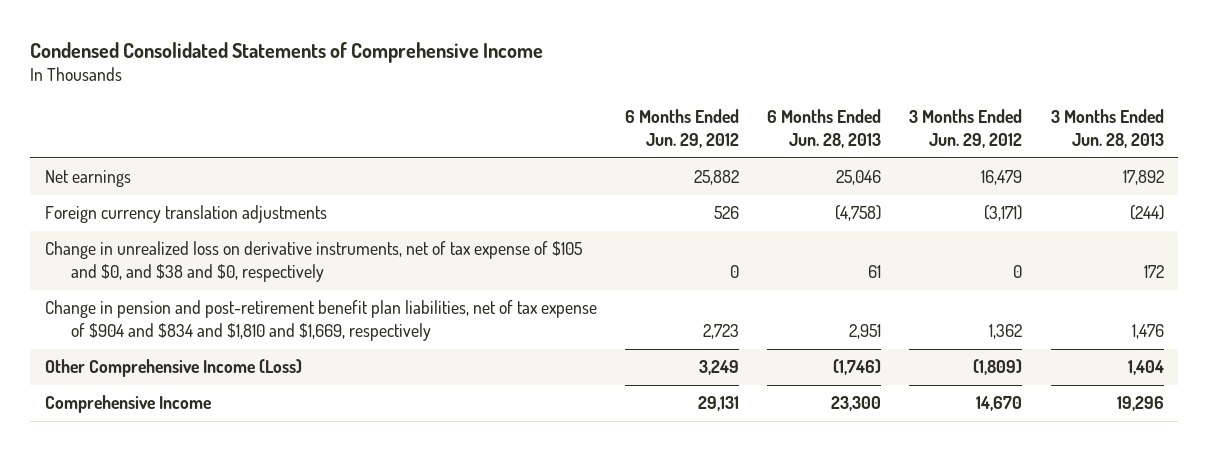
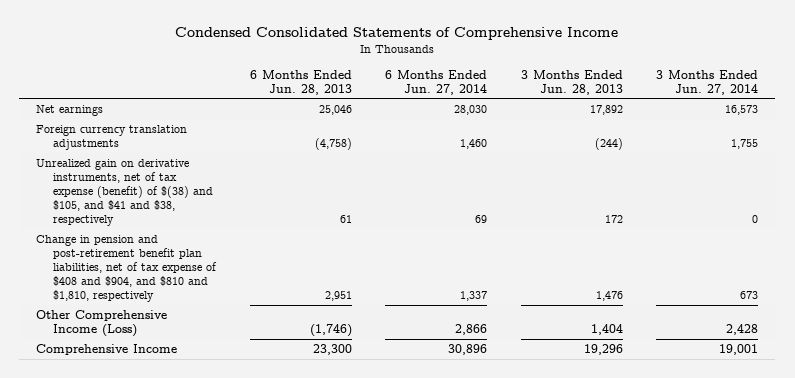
[624,109,739,148] 6 Months Ended Jun. 29, 2012 -> none
[909,109,1023,148] 3 Months Ended Jun. 29, 2012 -> none
none -> [385,69,488,95] 6 Months Ended Jun. 27, 2014
none -> [656,69,759,95] 3 Months Ended Jun. 27, 2014
[44,241,582,282] Change in unrealized loss on derivative instruments, net of tax expense of $105 and $0, and $38 and $0, respectively -> [36,158,213,227] Unrealized gain on derivative instruments, net of tax expense (benefit) of $(38) and $105, and $41 and $38, respectively
[44,300,597,341] Change in pension and post-retirement benefit plan liabilities, net of tax expense of $904 and $834 and $1,810 and $1,669, respectively -> [36,234,217,303] Change in pension and post-retirement benefit plan liabilities, net of tax expense of $408 and $904, and $810 and $1,810, respectively

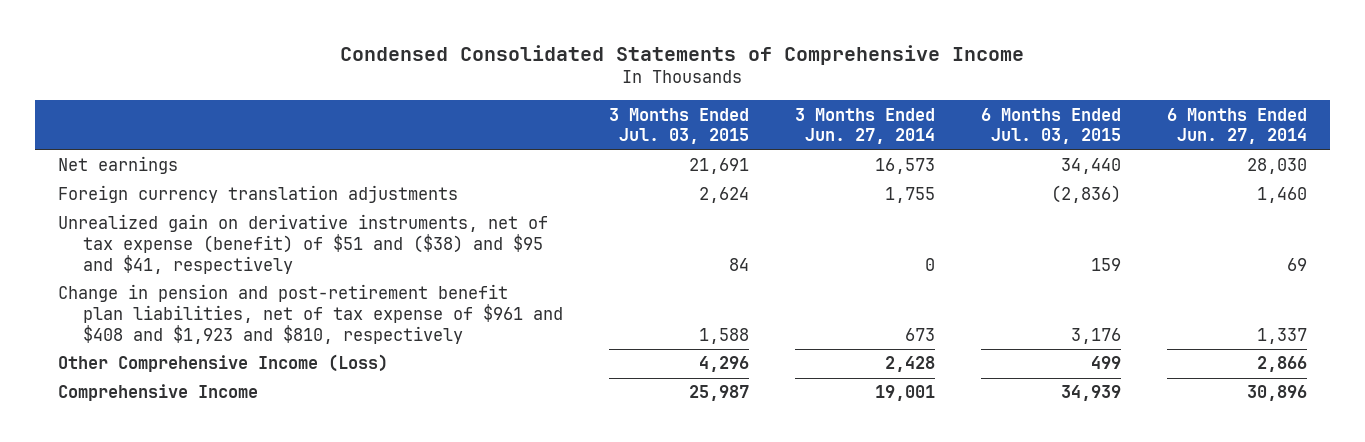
[249,69,352,95] 6 Months Ended Jun. 28, 2013 -> none
[520,69,623,95] 3 Months Ended Jun. 28, 2013 -> none
none -> [608,107,749,145] 3 Months Ended Jul. 03, 2015
none -> [981,107,1122,145] 6 Months Ended Jul. 03, 2015
[36,158,213,227] Unrealized gain on derivative instruments, net of tax expense (benefit) of $(38) and $105, and $41 and $38, respectively -> [57,214,548,274] Unrealized gain on derivative instruments, net of tax expense (benefit) of $51 and ($38) and $95 and $41, respectively
[36,234,217,303] Change in pension and post-retirement benefit plan liabilities, net of tax expense of $408 and $904, and $810 and $1,810, respectively -> [57,284,563,344] Change in pension and post-retirement benefit plan liabilities, net of tax expense of $961 and $408 and $1,923 and $810, respectively

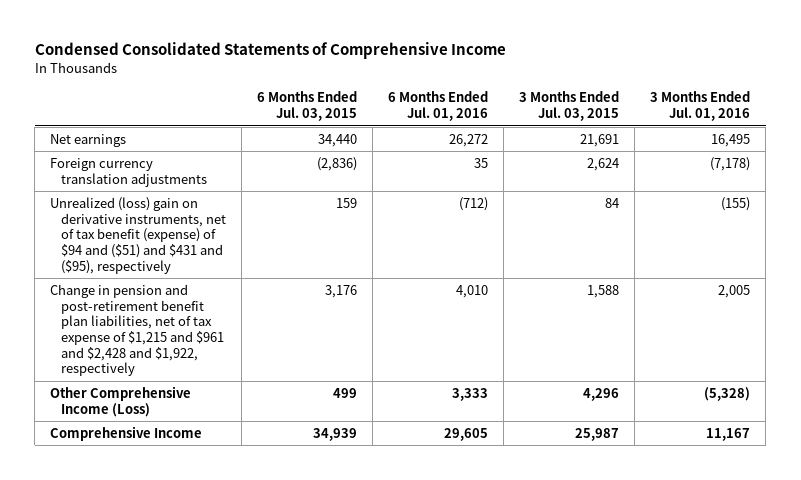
[795,107,936,145] 3 Months Ended Jun. 27, 2014 -> none
[1167,107,1308,145] 6 Months Ended Jun. 27, 2014 -> none
none -> [387,91,488,122] 6 Months Ended Jul. 01, 2016
none -> [650,91,751,122] 3 Months Ended Jul. 01, 2016
[57,214,548,274] Unrealized gain on derivative instruments, net of tax expense (benefit) of $51 and ($38) and $95 and $41, respectively -> [50,196,226,274] Unrealized (loss) gain on derivative instruments, net of tax benefit (expense) of $94 and ($51) and $431 and ($95), respectively
[57,284,563,344] Change in pension and post-retirement benefit plan liabilities, net of tax expense of $961 and $408 and $1,923 and $810, respectively -> [50,283,224,377] Change in pension and post-retirement benefit plan liabilities, net of tax expense of $1,215 and $961 and $2,428 and $1,922, respectively

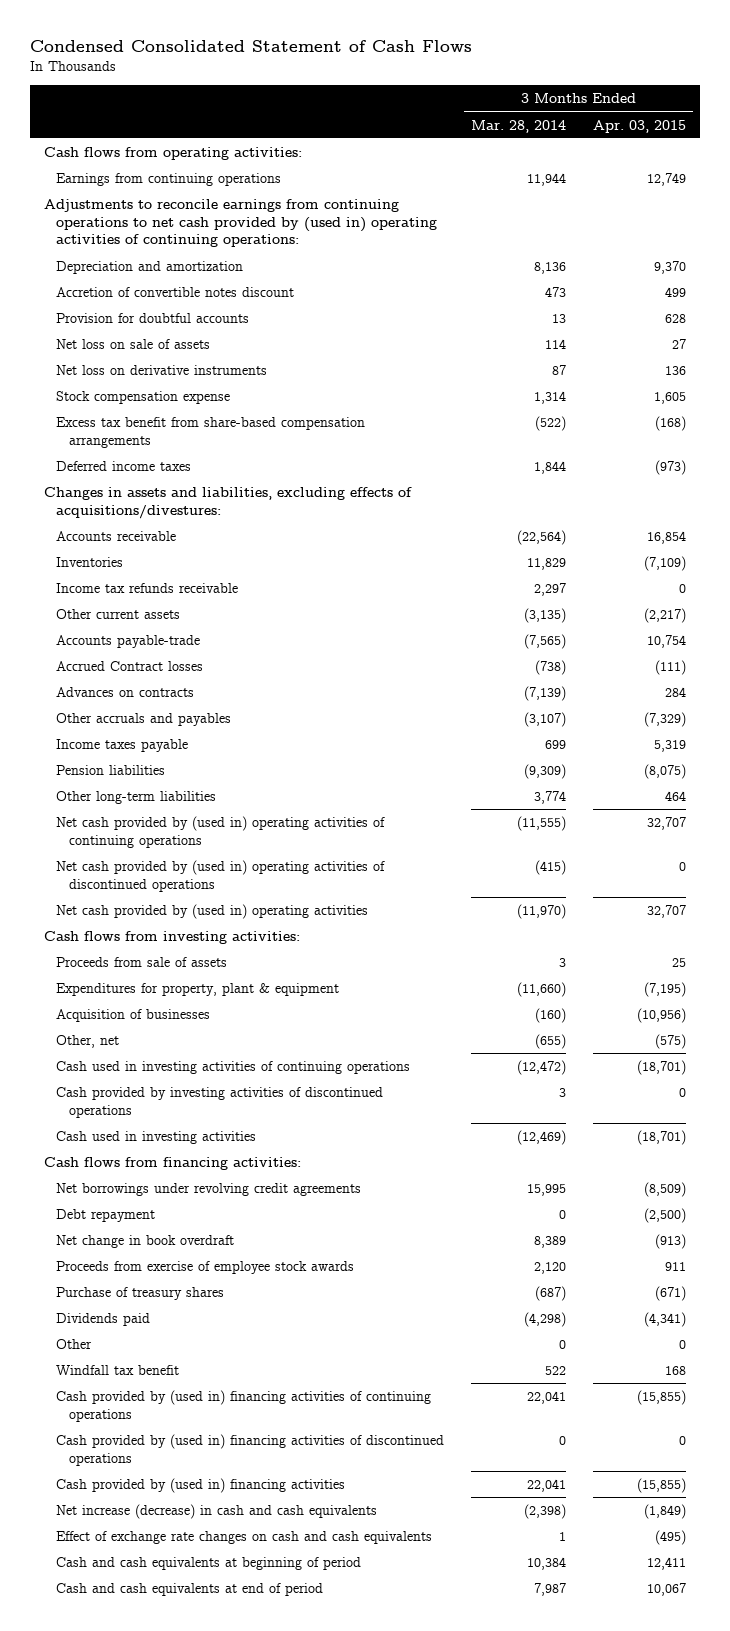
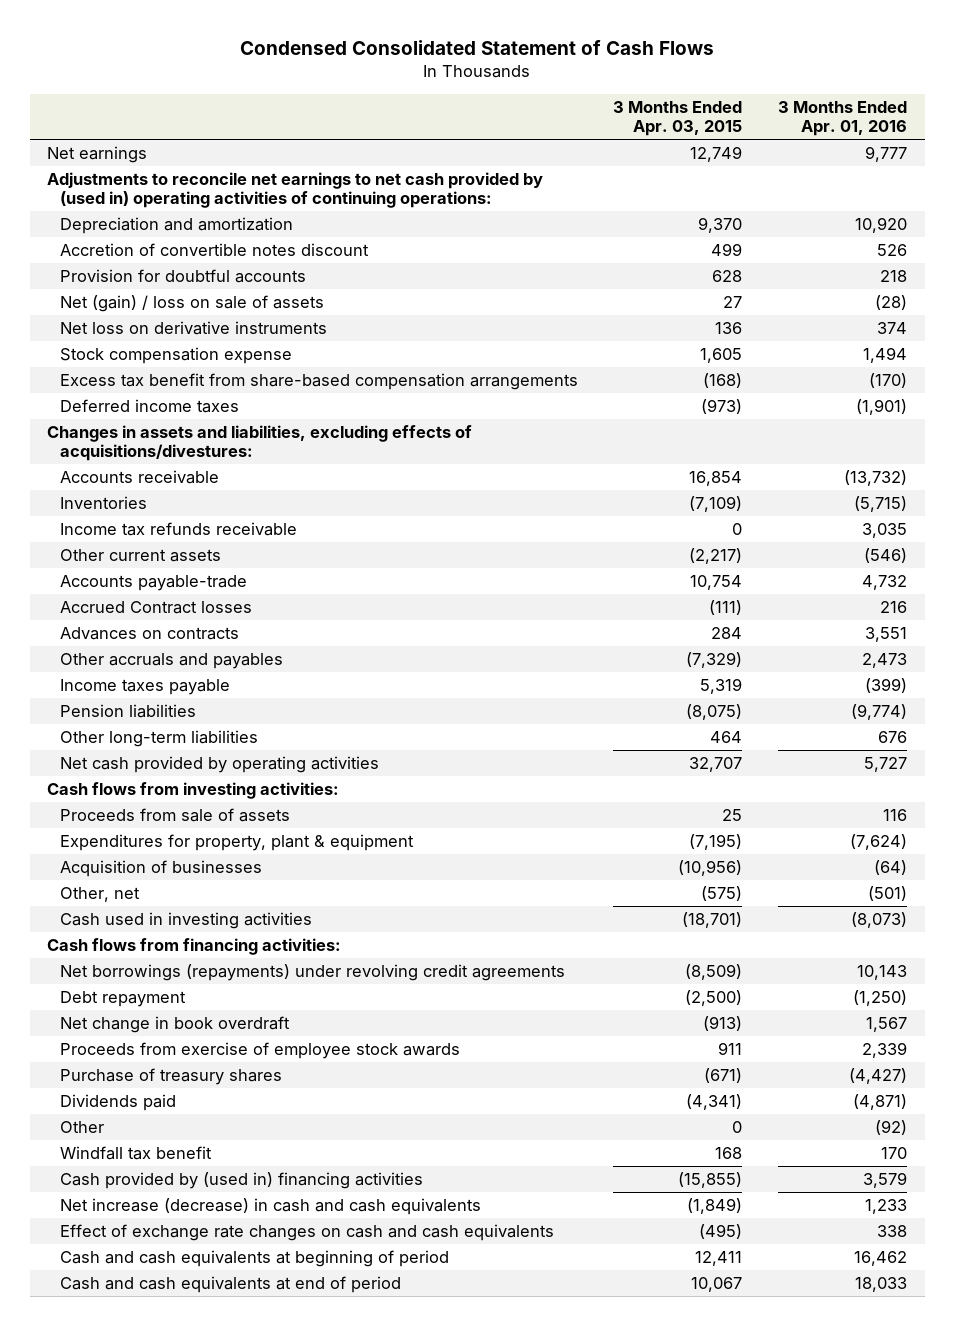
[471,119,567,133] Mar. 28, 2014 -> none
none -> [777,100,907,137] 3 Months Ended Apr. 01, 2016
[43,146,302,160] Cash flows from operating activities: -> none
[56,172,282,186] Earnings from continuing operations -> [47,145,148,163] Net earnings
[43,198,438,248] Adjustments to reconcile earnings from continuing operations to net cash provided by (used in) operating activities of continuing operations: -> [47,171,544,209] Adjustments to reconcile net earnings to net cash provided by (used in) operating activities of continuing operations:
[56,338,211,349] Net loss on sale of assets -> [59,294,324,312] Net (gain) / loss on sale of assets
[56,815,386,848] Net cash provided by (used in) operating activities of continuing operations -> none
[56,859,386,892] Net cash provided by (used in) operating activities of discontinued operations -> none
[56,903,369,919] Net cash provided by (used in) operating activities -> [59,755,379,773] Net cash provided by operating activities
[56,1060,411,1074] Cash used in investing activities of continuing operations -> none
[56,1086,384,1118] Cash provided by investing activities of discontinued operations -> none
[56,1182,362,1196] Net borrowings under revolving credit agreements -> [59,963,565,981] Net borrowings (repayments) under revolving credit agreements
[56,1389,432,1422] Cash provided by (used in) financing activities of continuing operations -> none
[56,1433,445,1466] Cash provided by (used in) financing activities of discontinued operations -> none

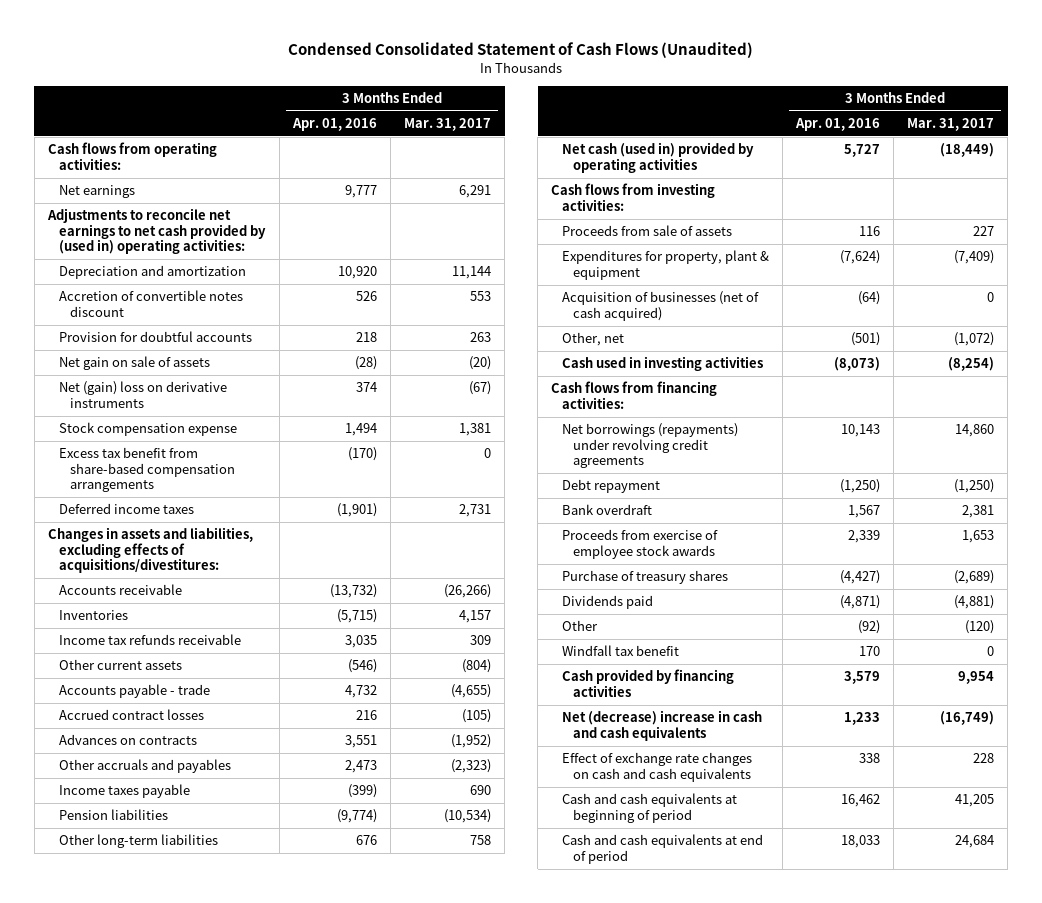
[240,39,715,55] Condensed Consolidated Statement of Cash Flows -> [288,41,754,58] Condensed Consolidated Statement of Cash Flows (Unaudited)
[613,100,743,137] 3 Months Ended Apr. 03, 2015 -> none
none -> [404,118,492,132] Mar. 31, 2017
none -> [47,142,217,170] Cash flows from operating activities:
[47,171,544,209] Adjustments to reconcile net earnings to net cash provided by (used in) operating activities of continuing operations: -> [46,208,266,255] Adjustments to reconcile net earnings to net cash provided by (used in) operating activities:
[59,294,324,312] Net (gain) / loss on sale of assets -> [58,356,210,371] Net gain on sale of assets
[59,320,327,335] Net loss on derivative instruments -> [58,381,227,408] Net (gain) loss on derivative instruments
[47,424,473,462] Changes in assets and liabilities, excluding effects of acquisitions/divestures: -> [47,527,253,574] Changes in assets and liabilities, excluding effects of acquisitions/divestitures:
[59,574,247,591] Accounts payable-trade -> [58,684,210,699] Accounts payable - trade
[59,600,252,614] Accrued Contract losses -> [58,709,204,721] Accrued contract losses
[59,755,379,773] Net cash provided by operating activities -> [562,142,755,173] Net cash (used in) provided by operating activities
[59,859,262,877] Acquisition of businesses -> [562,291,760,321] Acquisition of businesses (net of cash acquired)
[59,1015,290,1033] Net change in book overdraft -> [562,504,653,516] Bank overdraft
[59,1171,423,1189] Cash provided by (used in) financing activities -> [562,669,735,697] Cash provided by financing activities
[59,1197,481,1215] Net increase (decrease) in cash and cash equivalents -> [562,710,763,741] Net (decrease) increase in cash and cash equivalents

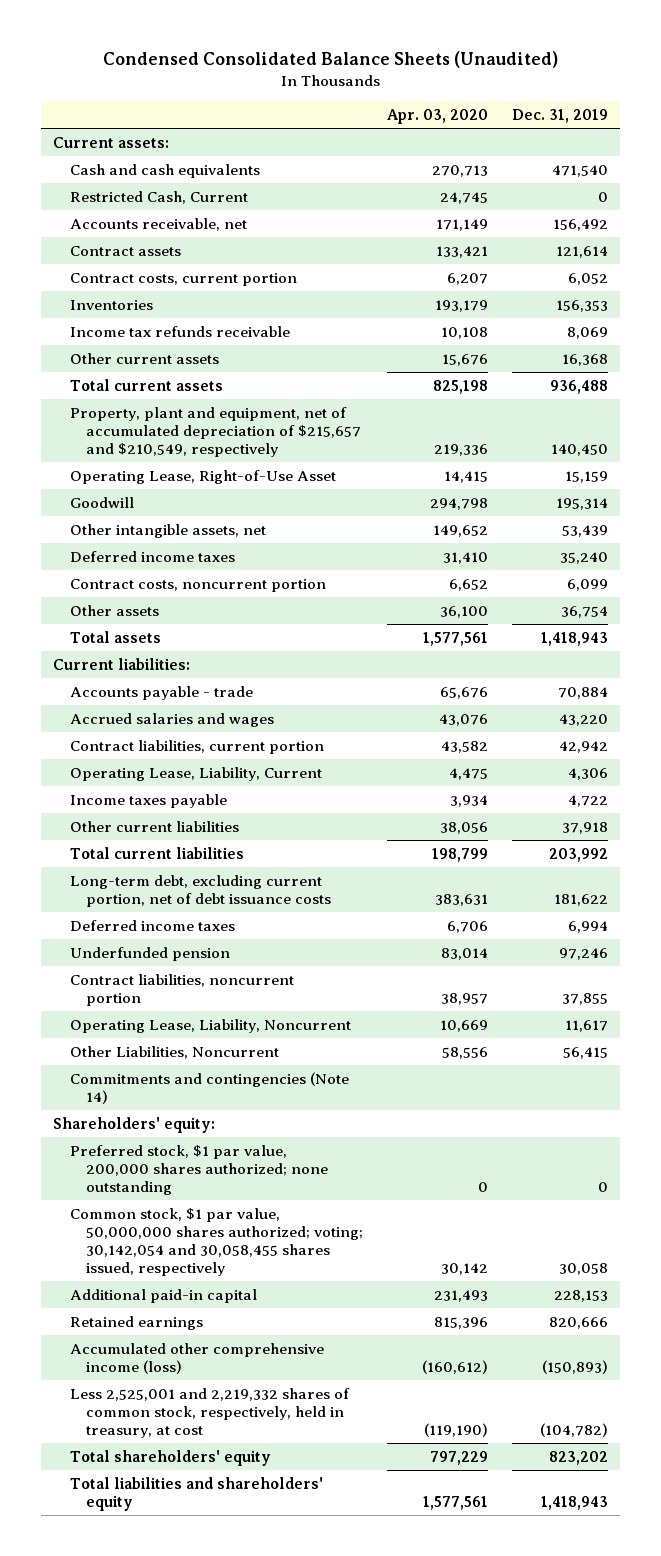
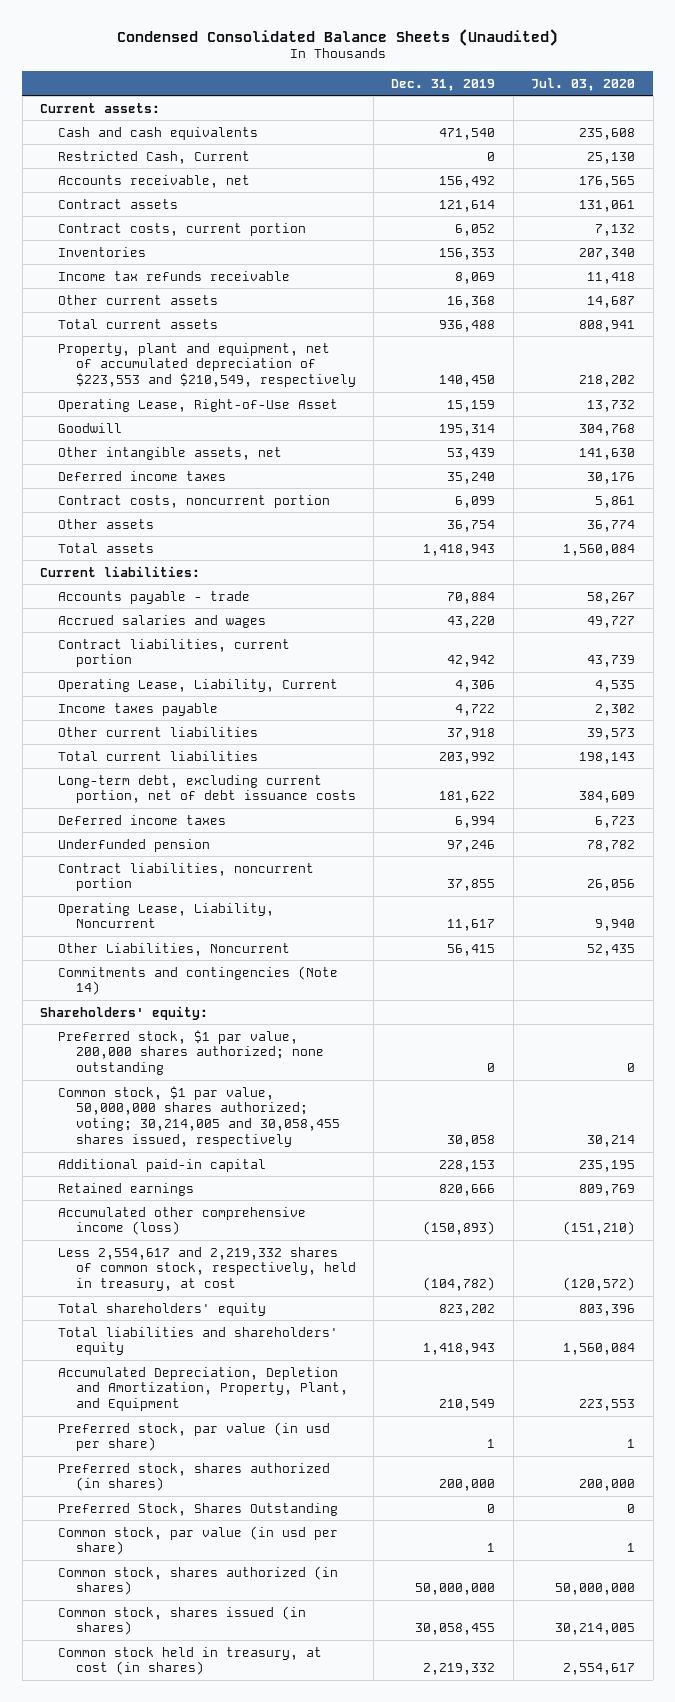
[387,108,489,124] Apr. 03, 2020 -> none
none -> [531,77,636,91] Jul. 03, 2020
[69,406,362,457] Property, plant and equipment, net of accumulated depreciation of $215,657 and $210,549, respectively -> [57,342,356,388] Property, plant and equipment, net of accumulated depreciation of $223,553 and $210,549, respectively
[69,1207,364,1276] Common stock, $1 par value, 50,000,000 shares authorized; voting; 30,142,054 and 30,058,455 shares issued, respectively -> [57,1085,340,1148] Common stock, $1 par value, 50,000,000 shares authorized; voting; 30,214,005 and 30,058,455 shares issued, respectively
[69,1387,350,1438] Less 2,525,001 and 2,219,332 shares of common stock, respectively, held in treasury, at cost -> [57,1246,356,1292] Less 2,554,617 and 2,219,332 shares of common stock, respectively, held in treasury, at cost
none -> [57,1366,348,1412] Accumulated Depreciation, Depletion and Amortization, Property, Plant, and Equipment
none -> [57,1421,330,1452] Preferred stock, par value (in usd per share)
none -> [57,1462,330,1492] Preferred stock, shares authorized (in shares)
none -> [57,1502,338,1516] Preferred Stock, Shares Outstanding
none -> [57,1525,338,1556] Common stock, par value (in usd per share)
none -> [57,1565,338,1596] Common stock, shares authorized (in shares)
none -> [57,1605,306,1636] Common stock, shares issued (in shares)
none -> [57,1646,322,1676] Common stock held in treasury, at cost (in shares)

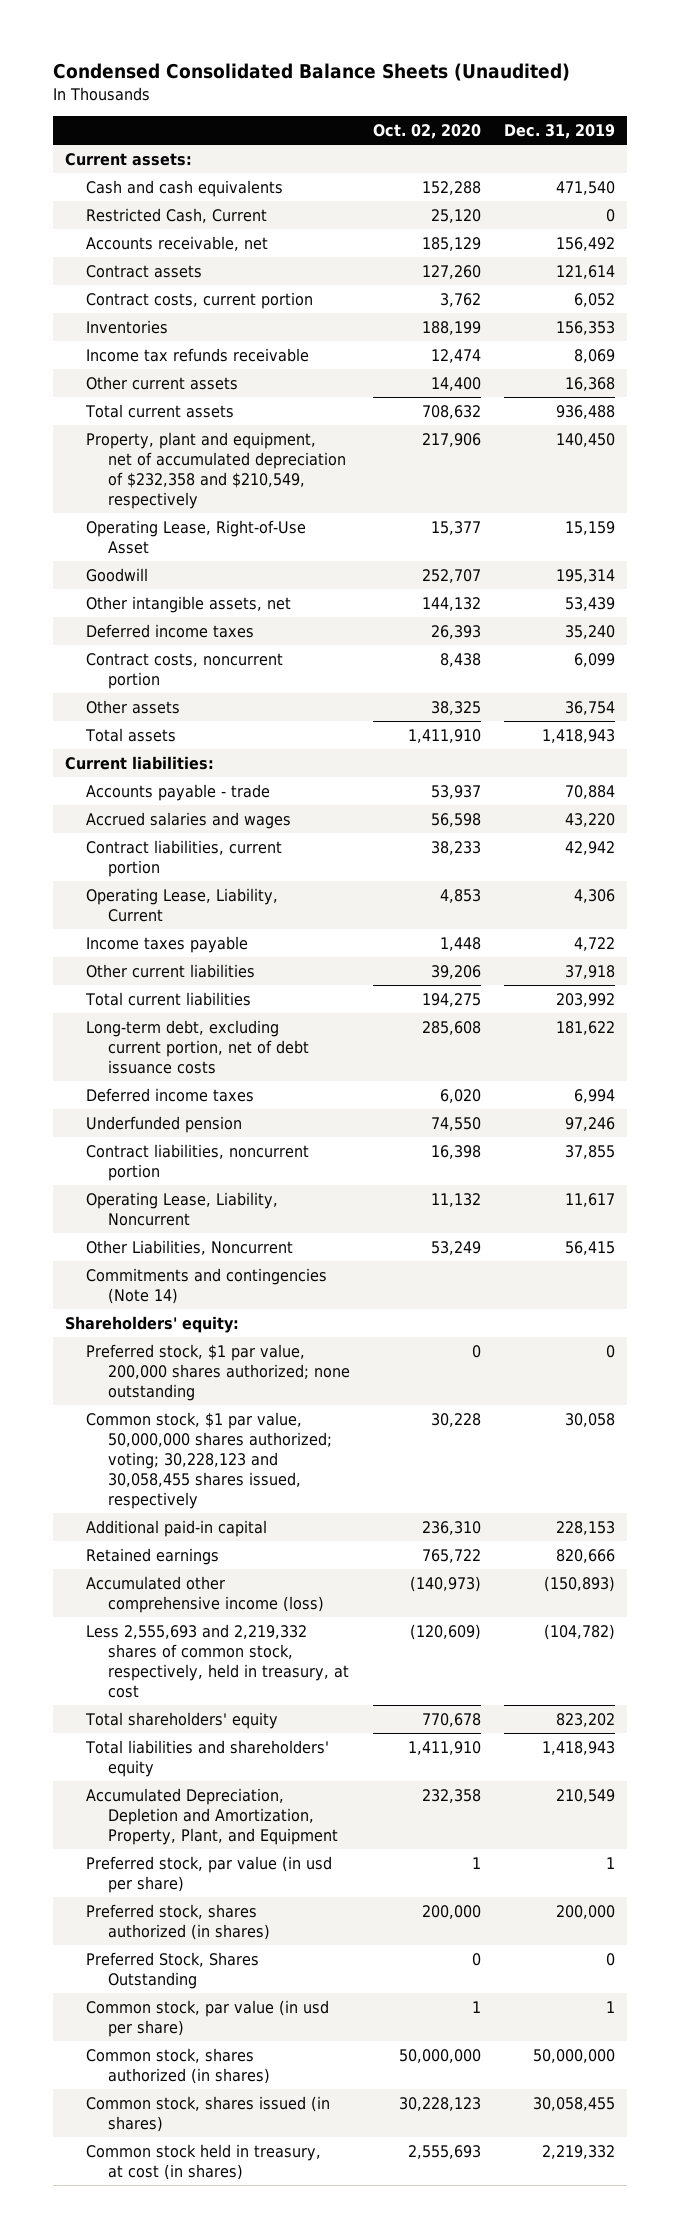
[531,77,636,91] Jul. 03, 2020 -> none
none -> [372,124,481,140] Oct. 02, 2020
[57,342,356,388] Property, plant and equipment, net of accumulated depreciation of $223,553 and $210,549, respectively -> [86,431,346,509] Property, plant and equipment, net of accumulated depreciation of $232,358 and $210,549, respectively
[57,1085,340,1148] Common stock, $1 par value, 50,000,000 shares authorized; voting; 30,214,005 and 30,058,455 shares issued, respectively -> [86,1411,332,1509] Common stock, $1 par value, 50,000,000 shares authorized; voting; 30,228,123 and 30,058,455 shares issued, respectively
[57,1246,356,1292] Less 2,554,617 and 2,219,332 shares of common stock, respectively, held in treasury, at cost -> [86,1623,349,1698] Less 2,555,693 and 2,219,332 shares of common stock, respectively, held in treasury, at cost

